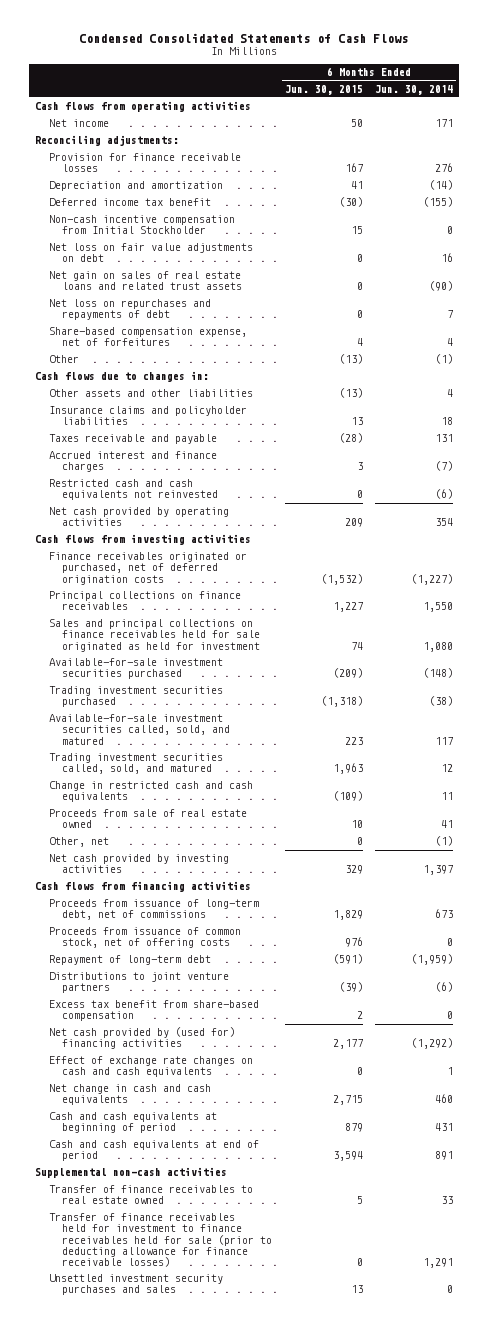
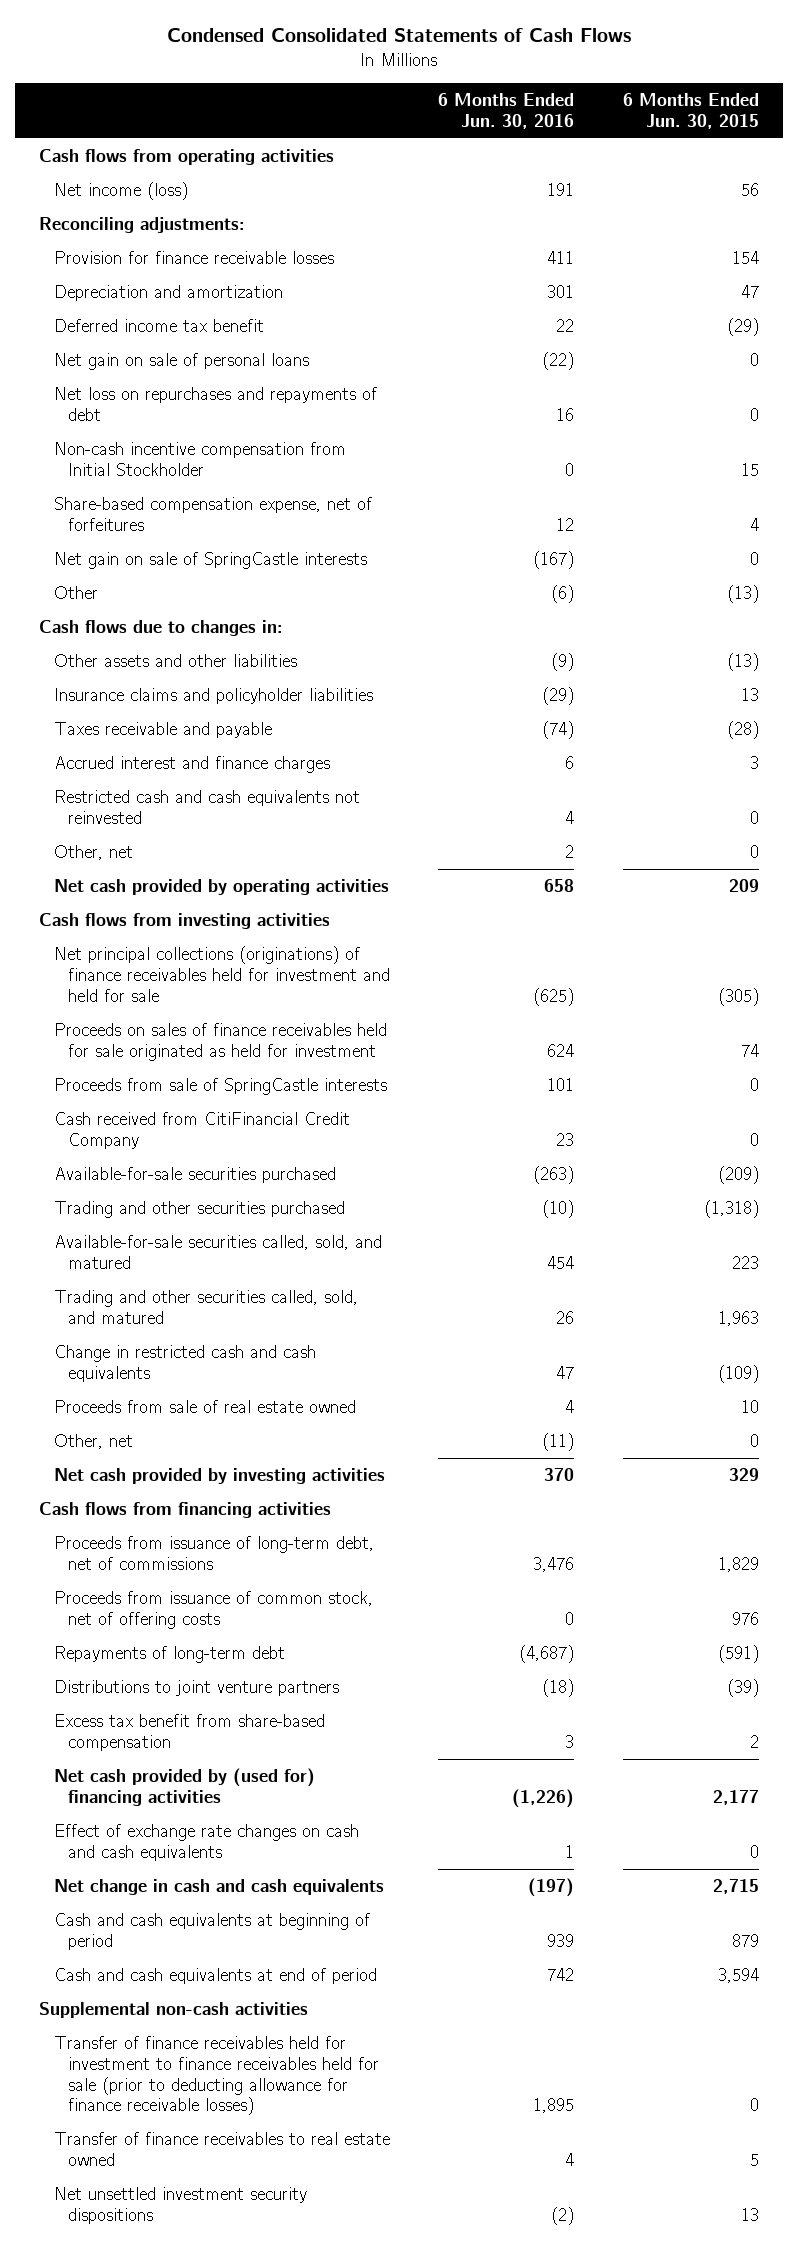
[375,84,454,95] Jun. 30, 2014 -> none
none -> [438,93,575,129] 6 Months Ended Jun. 30, 2016
[48,119,109,128] Net income -> [53,181,188,200] Net income (loss)
[350,119,363,128] 50 -> [740,182,759,196] 56
[48,243,253,263] Net loss on fair value adjustments on debt -> none
[48,271,243,291] Net gain on sales of real estate loans and related trust assets -> none
[344,163,363,173] 167 -> [731,250,759,264] 154
[350,181,363,190] 41 -> [740,284,759,298] 47
[338,197,363,208] (30) -> [726,317,759,336] (29)
none -> [53,352,309,370] Net gain on sale of personal loans
[48,215,235,235] Non-cash incentive compensation from Initial Stockholder -> [53,441,346,476] Non-cash incentive compensation from Initial Stockholder
none -> [53,551,367,569] Net gain on sale of SpringCastle interests
none -> [53,844,133,860] Other, net
[48,591,241,611] Principal collections on finance receivables -> none
[48,552,247,585] Finance receivables originated or purchased, net of deferred origination costs -> [53,945,390,1002] Net principal collections (originations) of finance receivables held for investment and held for sale
[320,573,363,585] (1,532) -> [717,987,759,1006] (305)
[48,619,261,652] Sales and principal collections on finance receivables held for sale originated as held for investment -> [53,1022,387,1061] Proceeds on sales of finance receivables held for sale originated as held for investment
none -> [53,1077,387,1095] Proceeds from sale of SpringCastle interests
none -> [53,1111,350,1149] Cash received from CitiFinancial Credit Company
[48,658,223,680] Available-for-sale investment securities purchased -> [53,1166,336,1183] Available-for-sale securities purchased
[48,686,223,708] Trading investment securities purchased -> [53,1200,345,1218] Trading and other securities purchased
[48,714,231,745] Available-for-sale investment securities called, sold, and matured -> [53,1234,382,1269] Available-for-sale securities called, sold, and matured
[48,753,223,775] Trading investment securities called, sold, and matured -> [53,1289,358,1324] Trading and other securities called, sold, and matured
[48,955,211,966] Repayment of long-term debt -> [53,1645,285,1663] Repayments of long-term debt
[48,1185,253,1205] Transfer of finance receivables to real estate owned -> [53,2131,390,2166] Transfer of finance receivables to real estate owned
[48,1274,223,1296] Unsettled investment security purchases and sales -> [53,2186,307,2224] Net unsettled investment security dispositions

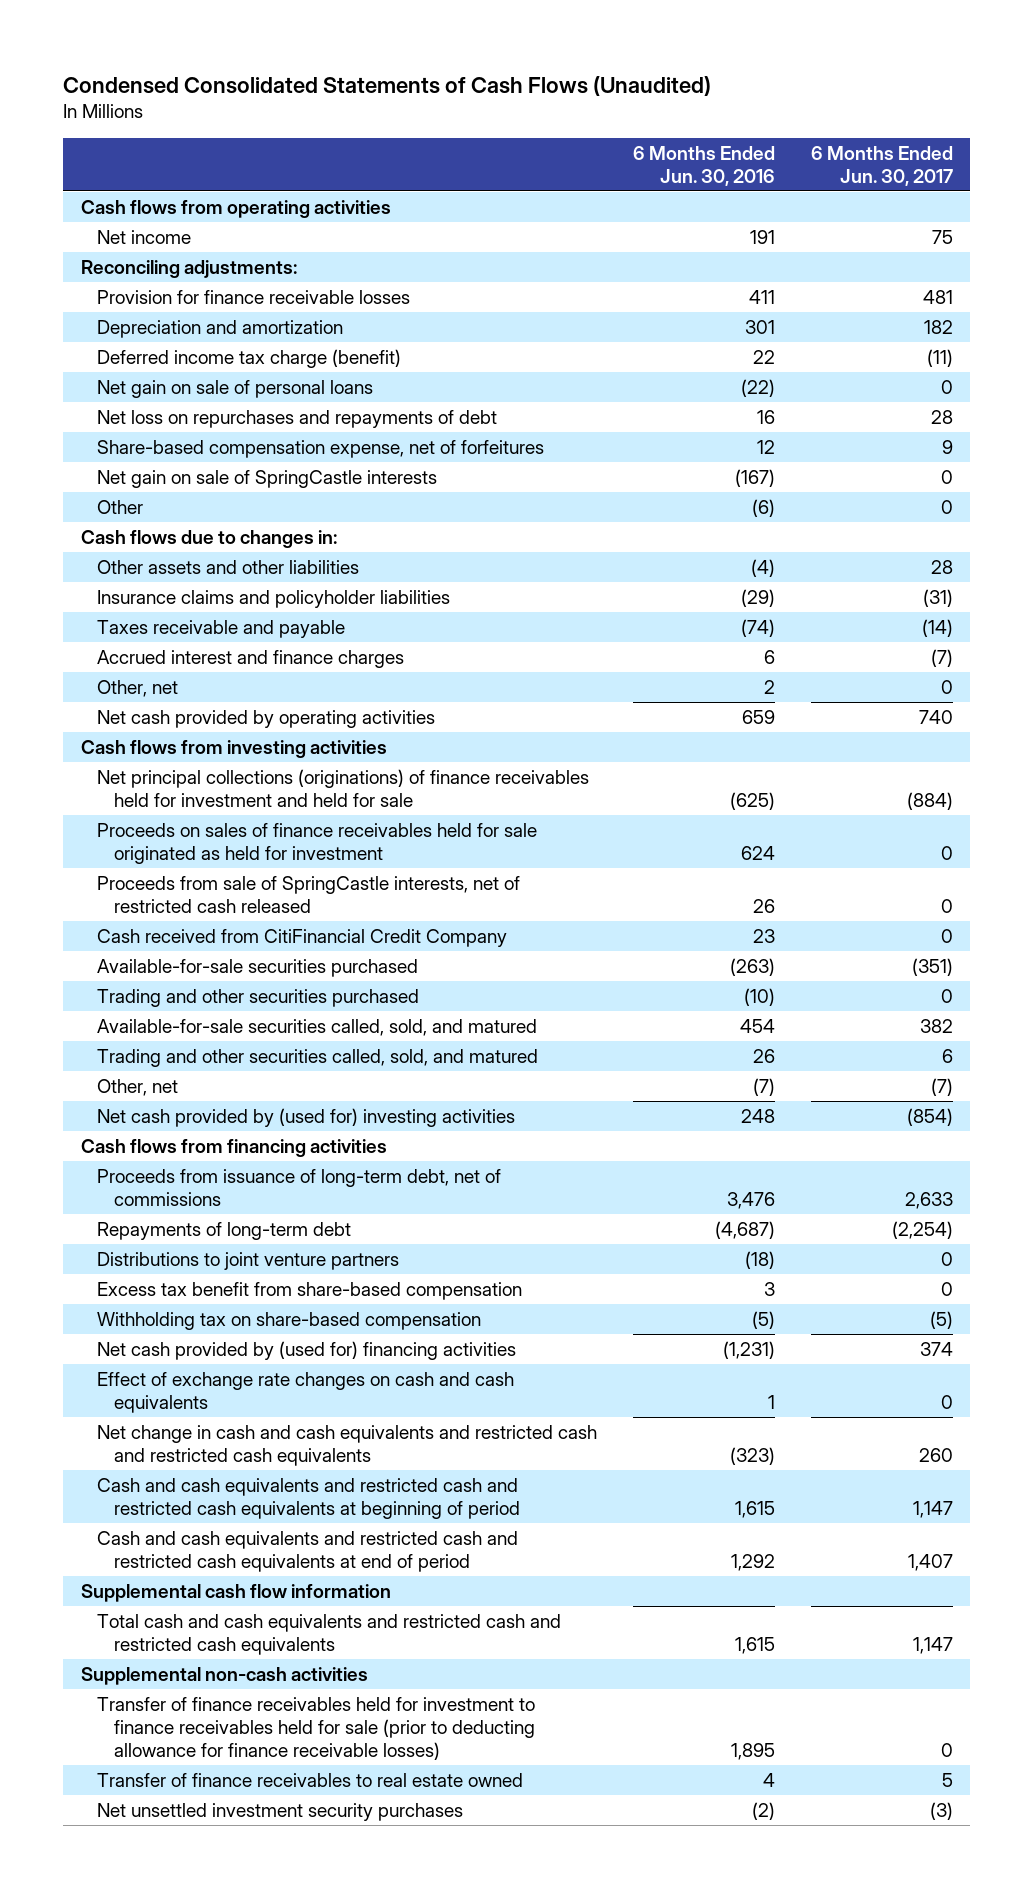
[167,28,632,43] Condensed Consolidated Statements of Cash Flows -> [62,75,711,96] Condensed Consolidated Statements of Cash Flows (Unaudited)
[622,93,759,129] 6 Months Ended Jun. 30, 2015 -> none
none -> [810,145,953,186] 6 Months Ended Jun. 30, 2017
[53,181,188,200] Net income (loss) -> [97,229,192,244] Net income
[53,318,264,332] Deferred income tax benefit -> [97,348,402,368] Deferred income tax charge (benefit)
[53,441,346,476] Non-cash incentive compensation from Initial Stockholder -> none
[551,652,575,671] (9) -> [750,558,775,577] (4)
[53,789,360,824] Restricted cash and cash equivalents not reinvested -> none
[544,878,575,892] 658 -> [741,709,775,724] 659
[53,1077,387,1095] Proceeds from sale of SpringCastle interests -> [97,875,521,914] Proceeds from sale of SpringCastle interests, net of restricted cash released
[547,1077,575,1091] 101 -> [752,899,775,914] 26
[53,1344,316,1382] Change in restricted cash and cash equivalents -> none
[53,1399,356,1413] Proceeds from sale of real estate owned -> none
[542,1432,575,1451] (11) -> [752,1077,775,1096] (7)
[53,1467,385,1484] Net cash provided by investing activities -> [97,1107,516,1127] Net cash provided by (used for) investing activities
[544,1467,575,1481] 370 -> [740,1108,775,1123] 248
[53,1590,373,1629] Proceeds from issuance of common stock, net of offering costs -> none
none -> [97,1311,482,1330] Withholding tax on share-based compensation
[512,1788,575,1808] (1,226) -> [722,1340,775,1359] (1,231)
[53,1878,384,1895] Net change in cash and cash equivalents -> [97,1424,598,1467] Net change in cash and cash equivalents and restricted cash and restricted cash equivalents
[528,1877,575,1897] (197) -> [729,1447,775,1466] (323)
[53,1912,370,1950] Cash and cash equivalents at beginning of period -> [97,1477,521,1520] Cash and cash equivalents and restricted cash and restricted cash equivalents at beginning of period
[547,1933,575,1947] 939 -> [734,1501,775,1519] 1,615
[53,1967,377,1984] Cash and cash equivalents at end of period -> [97,1530,519,1573] Cash and cash equivalents and restricted cash and restricted cash equivalents at end of period
[547,1967,575,1981] 742 -> [730,1554,775,1572] 1,292
none -> [80,1583,391,1602] Supplemental cash flow information
none -> [97,1613,562,1656] Total cash and cash equivalents and restricted cash and restricted cash equivalents
[53,2186,307,2224] Net unsettled investment security dispositions -> [97,1802,464,1821] Net unsettled investment security purchases

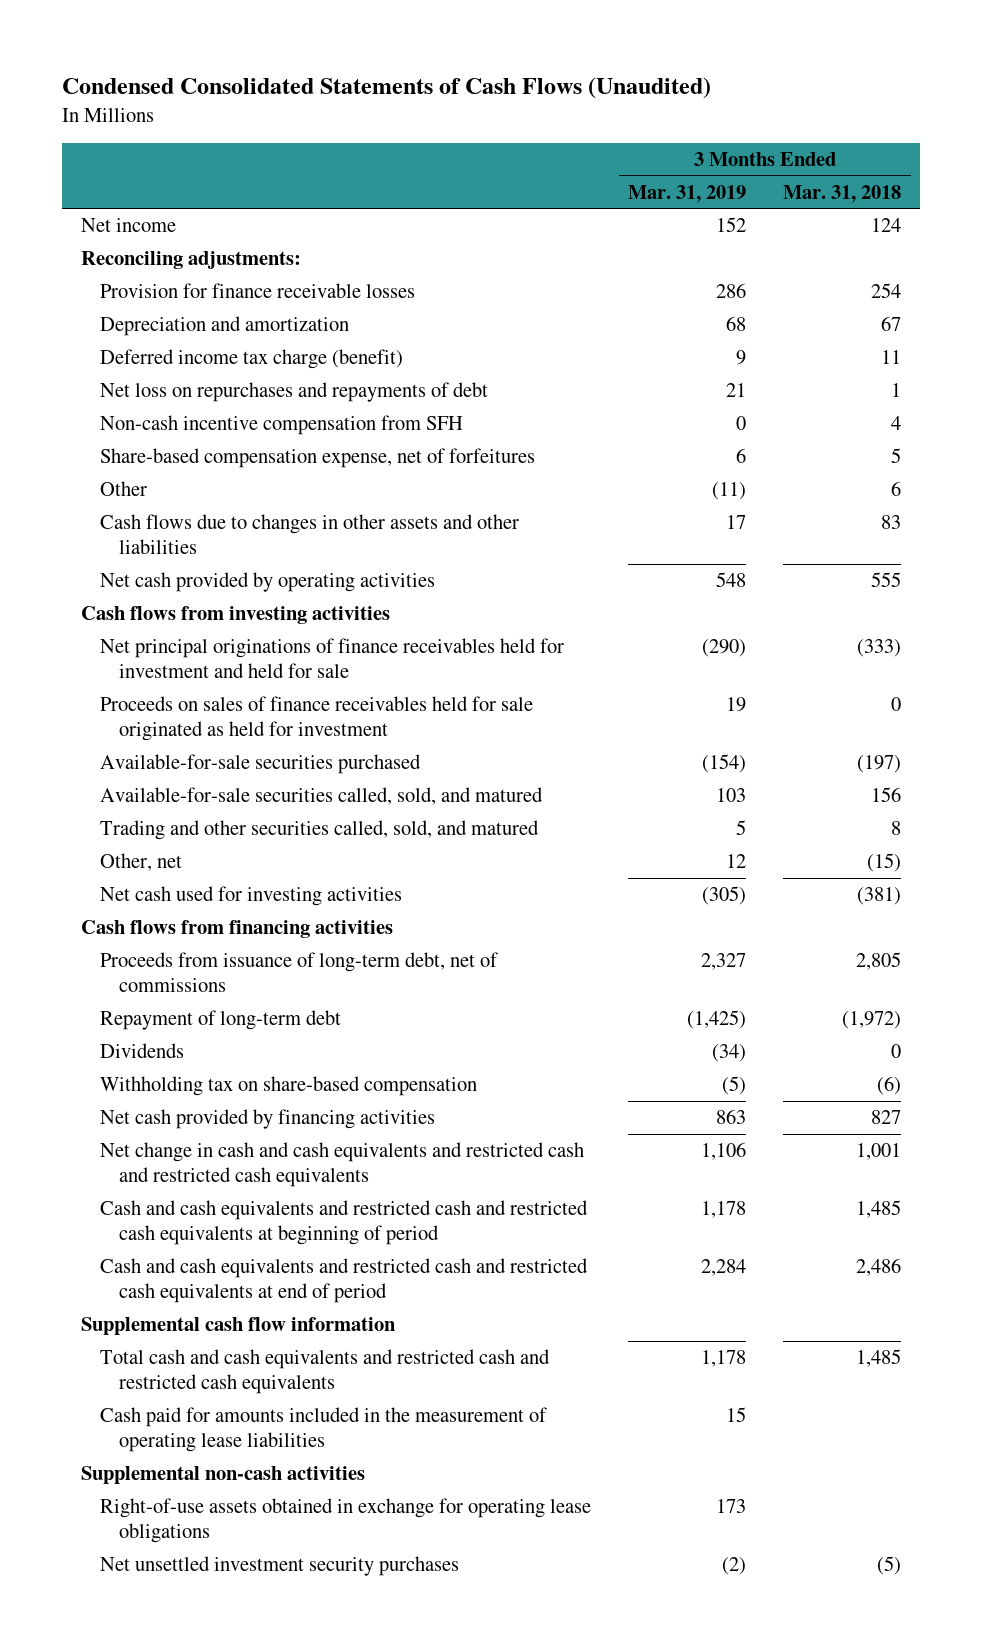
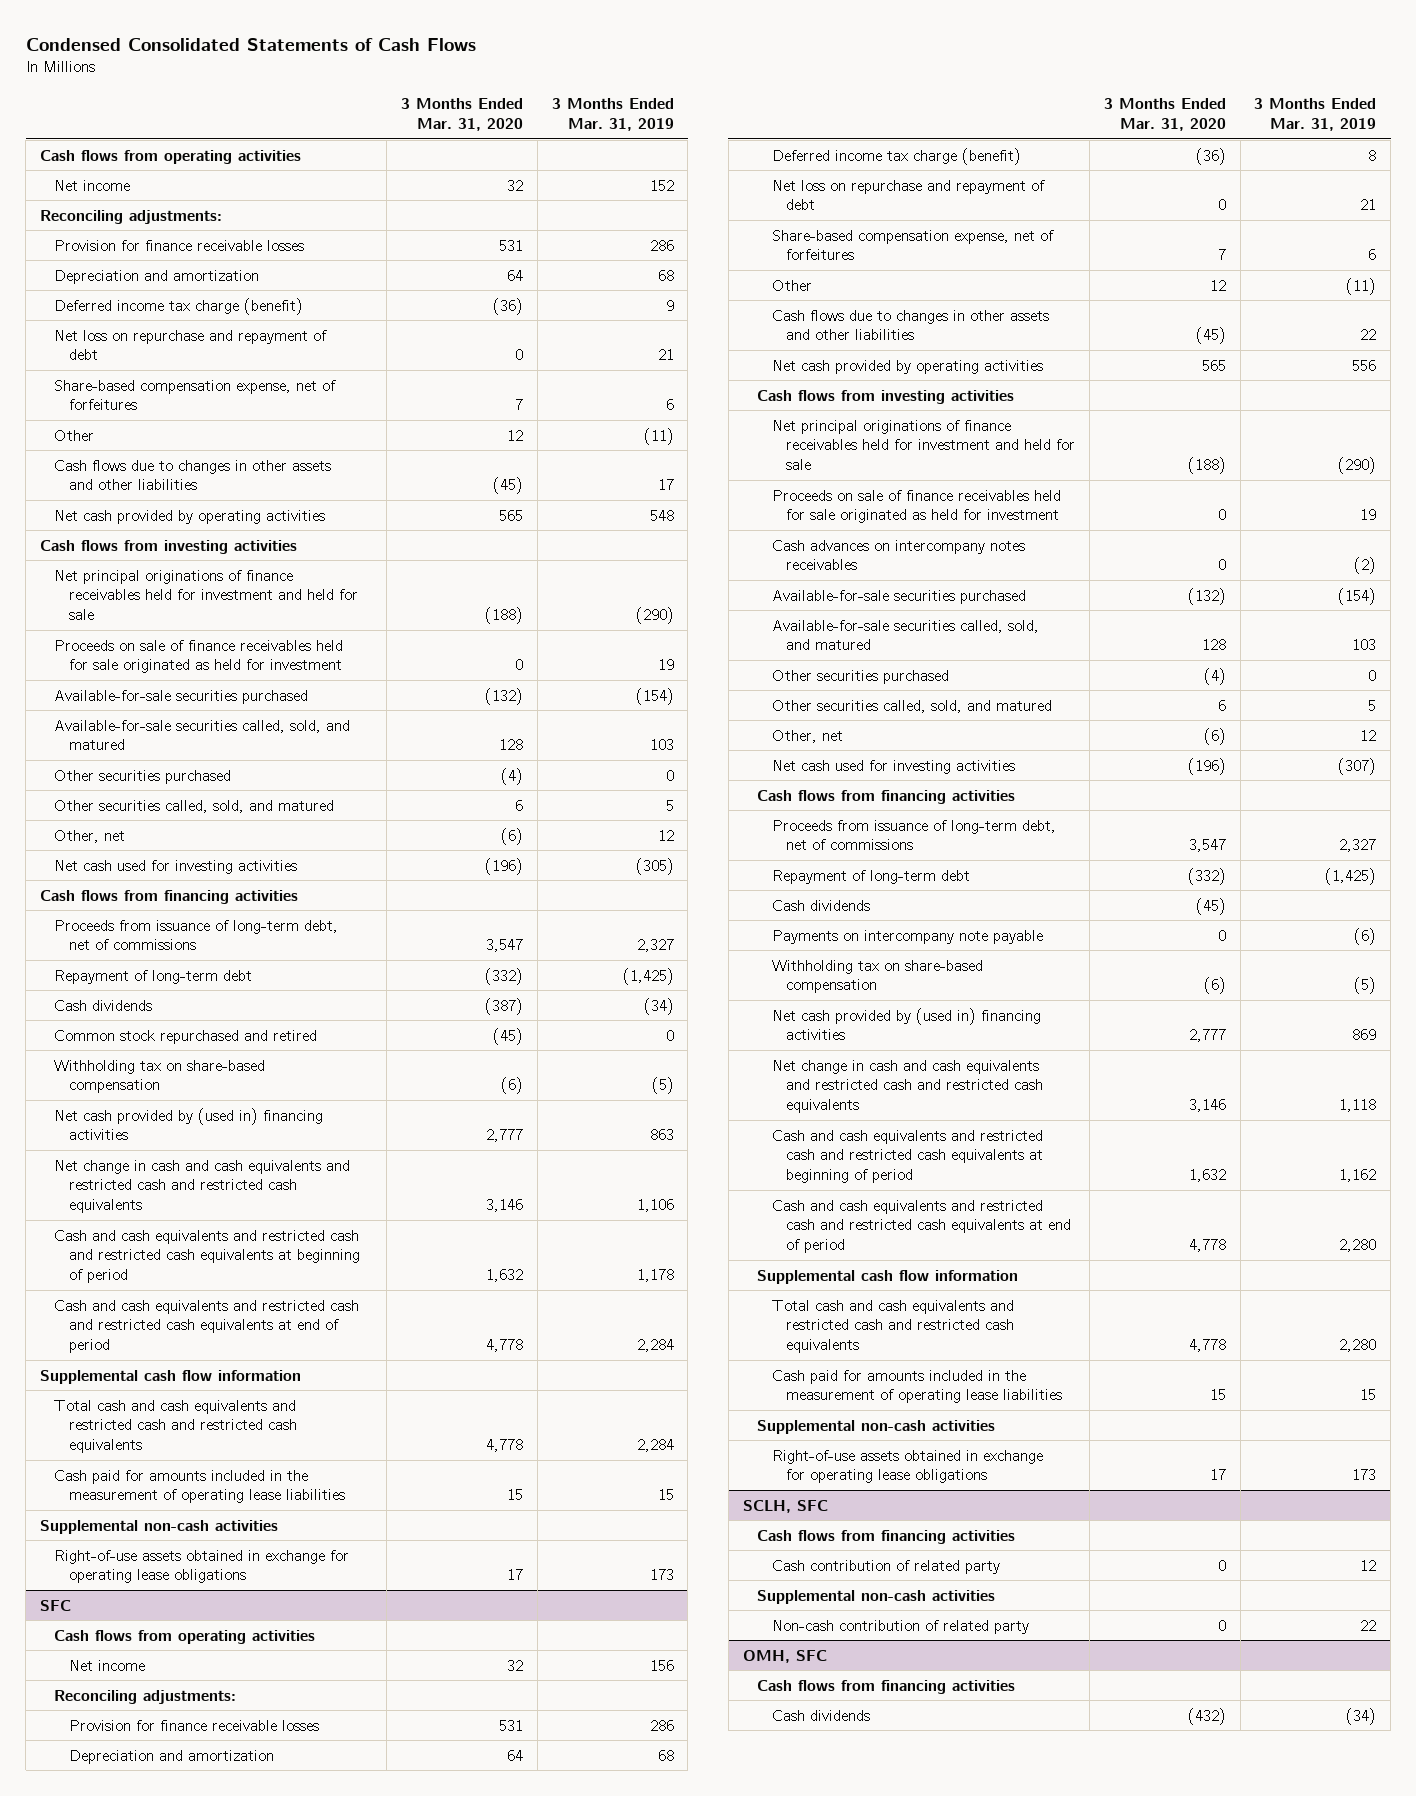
[62,77,712,100] Condensed Consolidated Statements of Cash Flows (Unaudited) -> [25,37,476,51] Condensed Consolidated Statements of Cash Flows
[783,184,902,203] Mar. 31, 2018 -> none
none -> [400,98,523,132] 3 Months Ended Mar. 31, 2020
none -> [39,149,301,164] Cash flows from operating activities
[99,415,463,436] Non-cash incentive compensation from SFH -> none
[99,382,488,403] Net loss on repurchases and repayments of debt -> [54,329,328,361] Net loss on repurchase and repayment of debt
[99,696,533,742] Proceeds on sales of finance receivables held for sale originated as held for investment -> [54,639,344,674] Proceeds on sale of finance receivables held for sale originated as held for investment
none -> [54,769,232,784] Other securities purchased
[99,820,539,841] Trading and other securities called, sold, and matured -> [54,799,335,813] Other securities called, sold, and matured
[99,1043,184,1059] Dividends -> [54,999,153,1011] Cash dividends
none -> [54,1029,318,1044] Common stock repurchased and retired
[99,1109,435,1130] Net cash provided by financing activities -> [54,1107,324,1141] Net cash provided by (used in) financing activities
[701,1350,747,1368] 1,178 -> [636,1439,674,1453] 2,284
[99,1556,459,1577] Net unsettled investment security purchases -> none
none -> [39,1599,71,1611] SFC
none -> [54,1629,316,1644] Cash flows from operating activities
none -> [68,1659,145,1671] Net income
none -> [54,1689,237,1704] Reconciling adjustments:
none -> [68,1719,319,1731] Provision for finance receivable losses
none -> [68,1749,274,1764] Depreciation and amortization
none -> [771,147,1021,165] Deferred income tax charge (benefit)
none -> [771,179,1045,211] Net loss on repurchase and repayment of debt
none -> [771,229,1054,261] Share-based compensation expense, net of forfeitures
none -> [771,279,812,291] Other
none -> [771,309,1049,341] Cash flows due to changes in other assets and other liabilities
none -> [771,359,1043,374] Net cash provided by operating activities
none -> [757,389,1015,404] Cash flows from investing activities
none -> [771,419,1076,471] Net principal originations of finance receivables held for investment and held for sale
none -> [771,489,1061,524] Proceeds on sale of finance receivables held for sale originated as held for investment
none -> [771,539,1025,571] Cash advances on intercompany notes receivables
none -> [771,589,1026,604] Available-for-sale securities purchased
none -> [771,619,1039,651] Available-for-sale securities called, sold, and matured
none -> [771,669,949,684] Other securities purchased
none -> [771,699,1052,713] Other securities called, sold, and matured
none -> [771,729,843,743] Other, net
none -> [771,759,1015,774] Net cash used for investing activities
none -> [757,789,1016,804] Cash flows from financing activities
none -> [771,819,1056,851] Proceeds from issuance of long-term debt, net of commissions
none -> [771,869,970,884] Repayment of long-term debt
none -> [771,899,870,911] Cash dividends
none -> [771,929,1043,944] Payments on intercompany note payable
none -> [771,959,983,994] Withholding tax on share-based compensation
none -> [771,1007,1041,1041] Net cash provided by (used in) financing activities
none -> [771,1059,1044,1114] Net change in cash and cash equivalents and restricted cash and restricted cash equivalents
none -> [771,1129,1044,1184] Cash and cash equivalents and restricted cash and restricted cash equivalents at beginning of period
none -> [771,1199,1072,1254] Cash and cash equivalents and restricted cash and restricted cash equivalents at end of period
none -> [757,1269,1019,1284] Supplemental cash flow information
none -> [771,1299,1015,1354] Total cash and cash equivalents and restricted cash and restricted cash equivalents
none -> [771,1369,1063,1404] Cash paid for amounts included in the measurement of operating lease liabilities
none -> [757,1419,996,1434] Supplemental non-cash activities
none -> [771,1449,1043,1484] Right-of-use assets obtained in exchange for operating lease obligations
none -> [742,1499,828,1513] SCLH, SFC
none -> [757,1529,1016,1544] Cash flows from financing activities
none -> [771,1559,1000,1574] Cash contribution of related party
none -> [757,1589,996,1604] Supplemental non-cash activities
none -> [771,1619,1029,1634] Non-cash contribution of related party
none -> [742,1649,827,1663] OMH, SFC
none -> [757,1679,1016,1694] Cash flows from financing activities
none -> [771,1709,870,1721] Cash dividends

